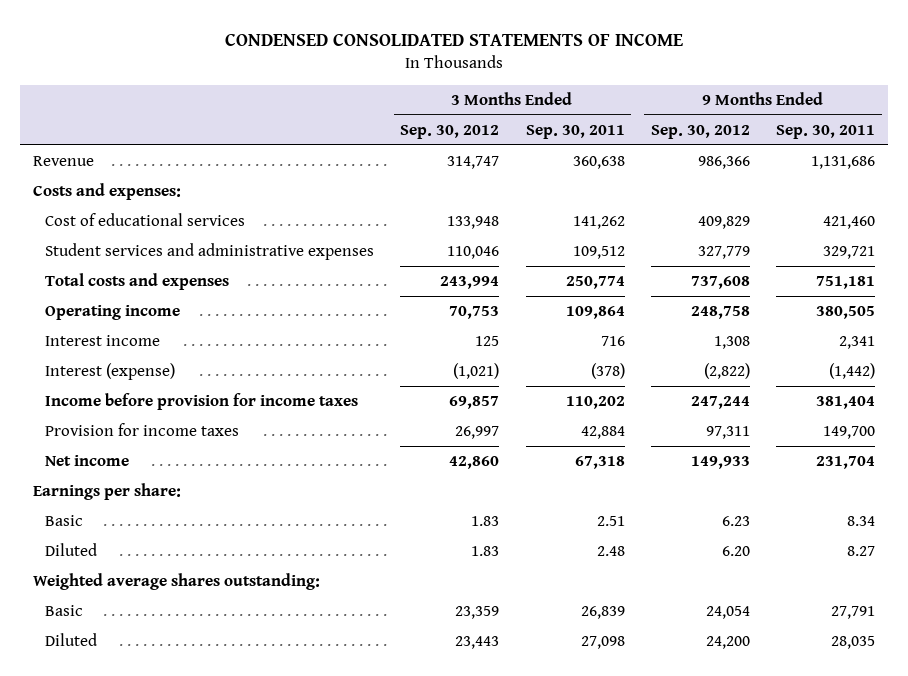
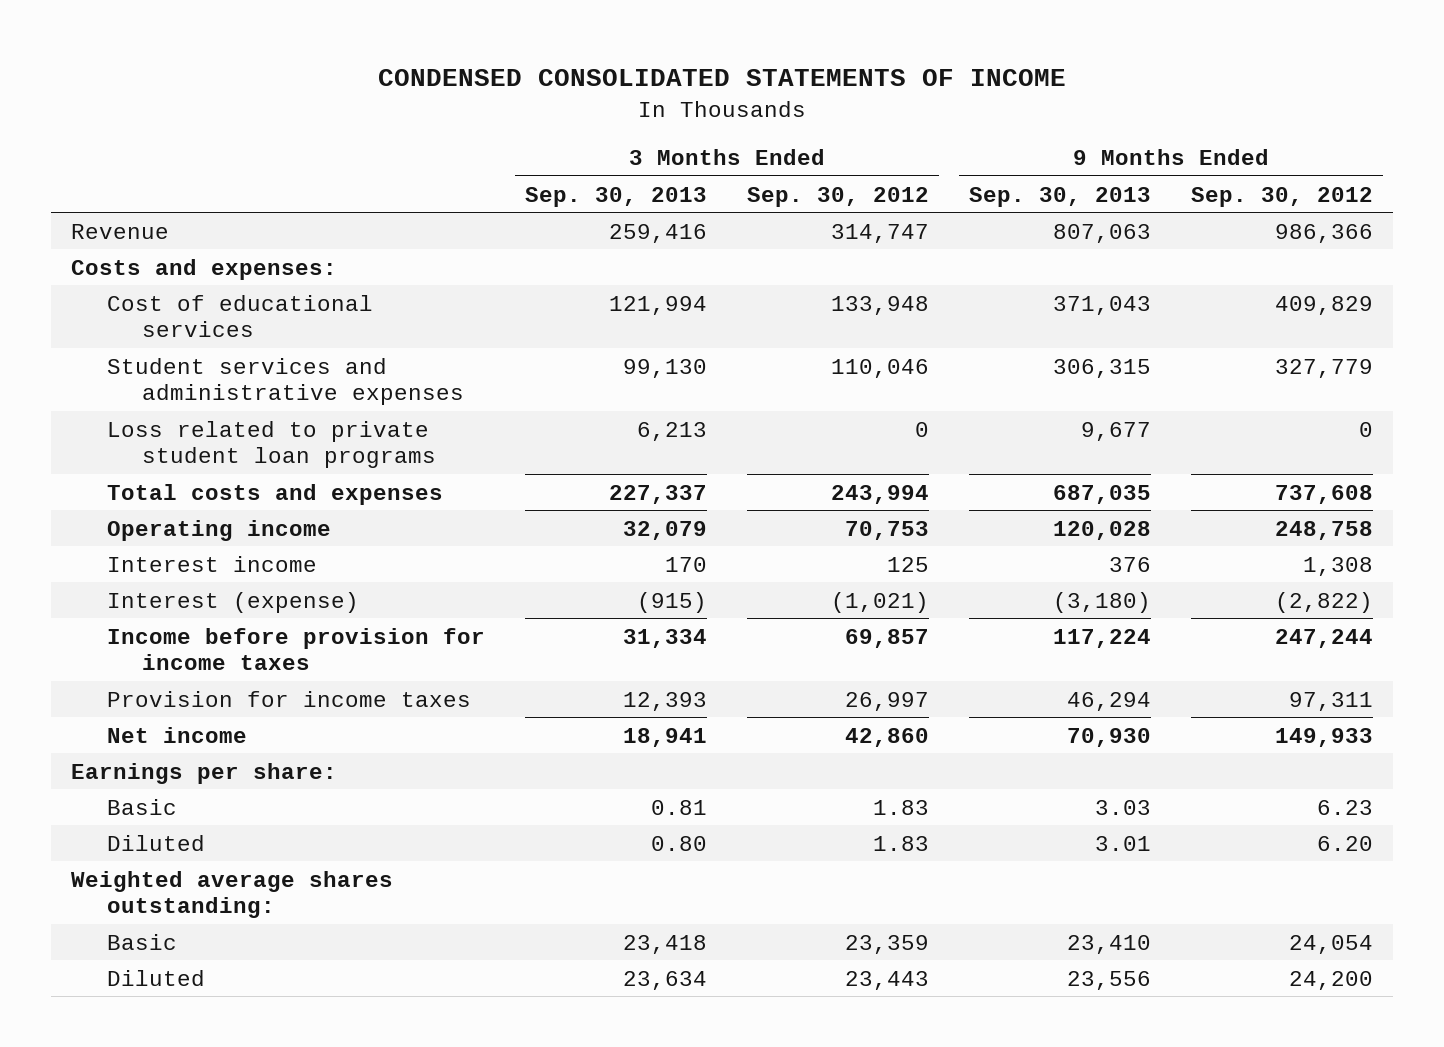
[525,124,625,139] Sep. 30, 2011 -> none
[776,124,876,139] Sep. 30, 2011 -> none
none -> [524,186,707,207] Sep. 30, 2013
none -> [969,186,1152,207] Sep. 30, 2013
none -> [106,420,437,468] Loss related to private student loan programs

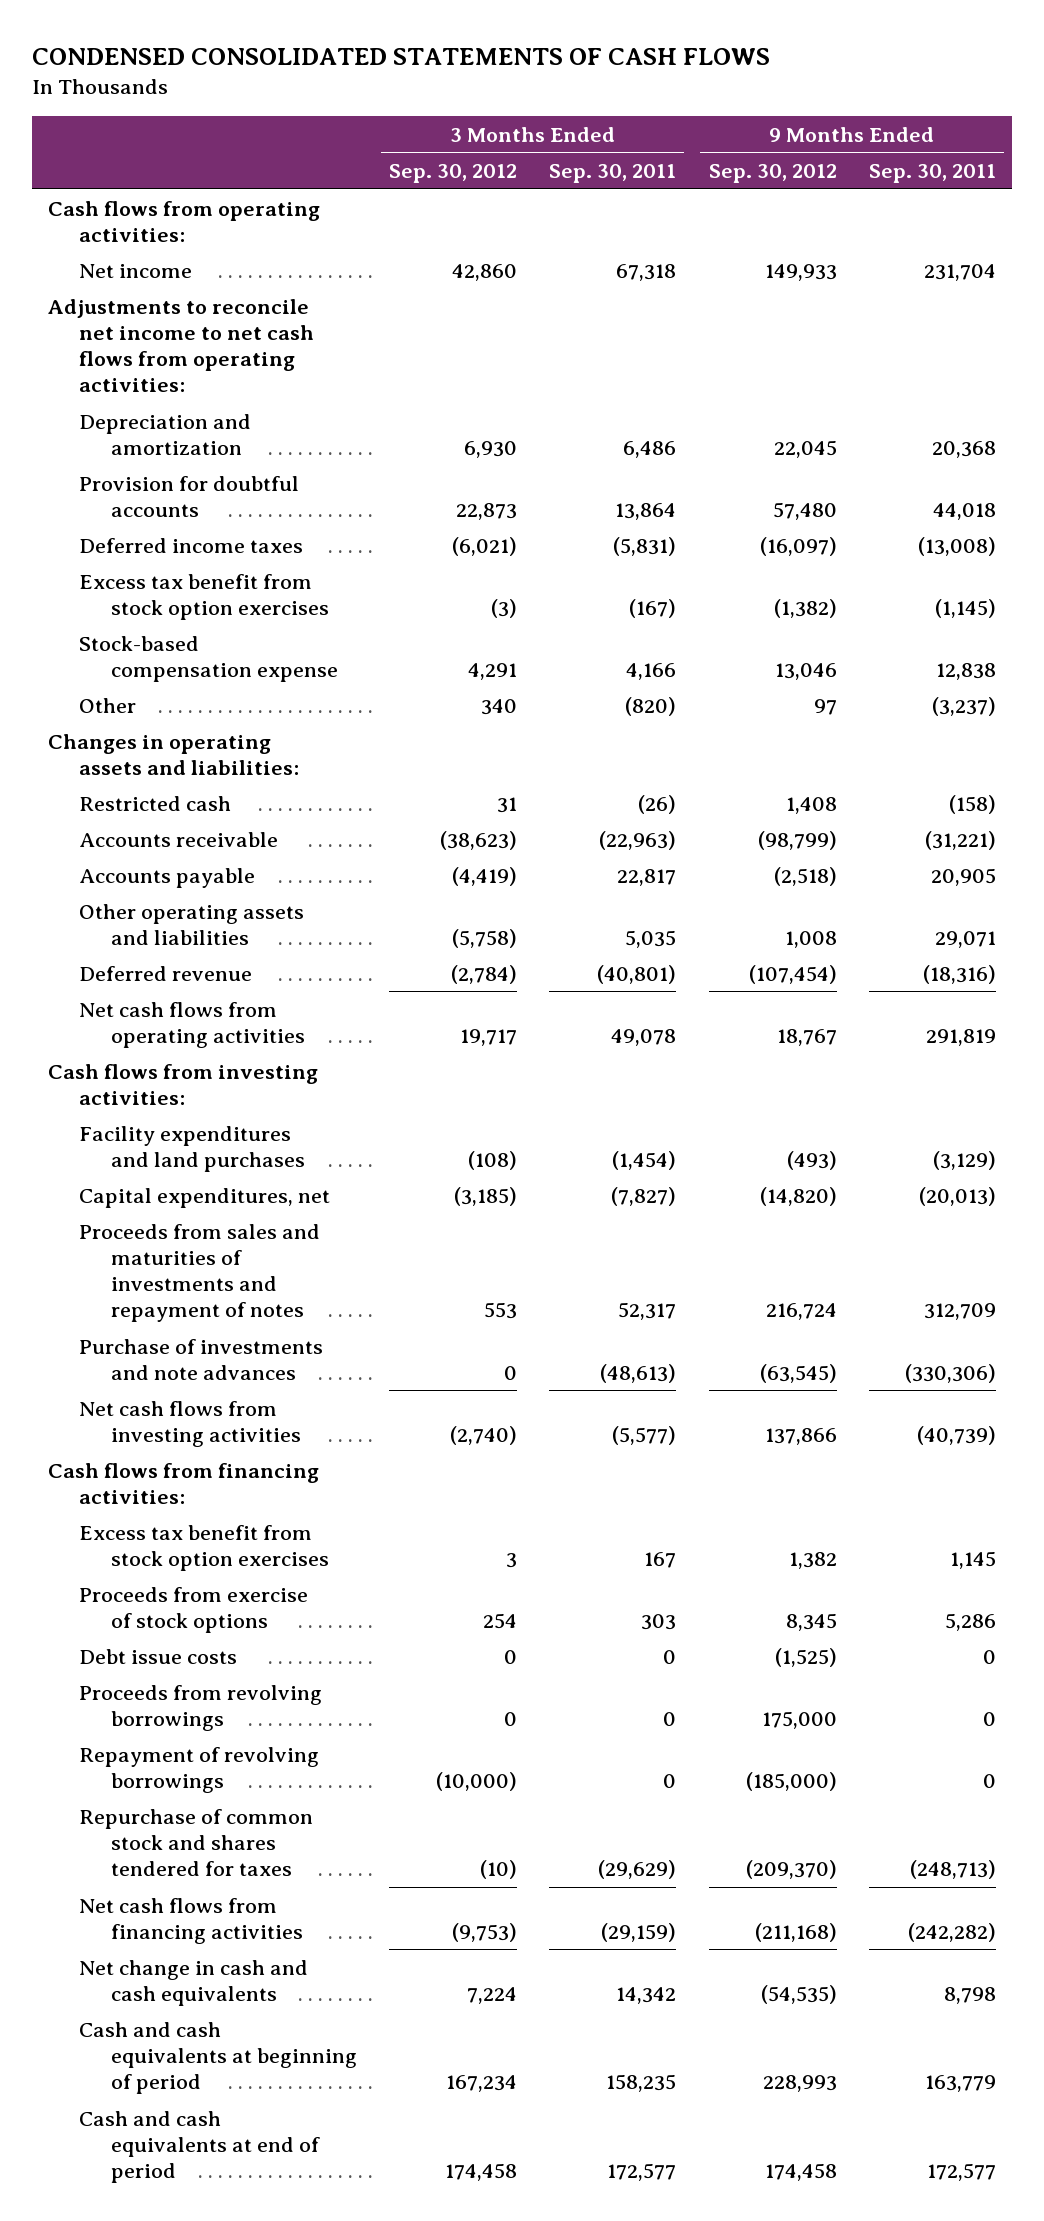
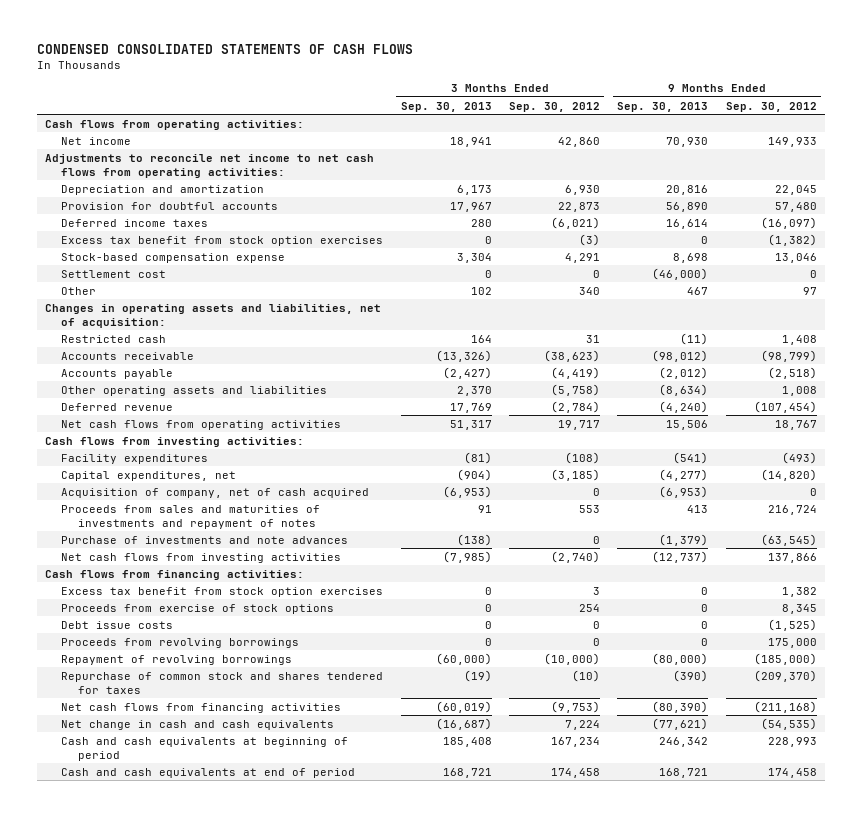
[549,164,677,184] Sep. 30, 2011 -> none
[868,164,996,184] Sep. 30, 2011 -> none
none -> [400,101,492,112] Sep. 30, 2013
none -> [617,101,709,112] Sep. 30, 2013
none -> [61,269,167,278] Settlement cost
[47,733,300,775] Changes in operating assets and liabilities: -> [45,303,382,328] Changes in operating assets and liabilities, net of acquisition:
[79,1125,305,1172] Facility expenditures and land purchases -> [61,453,209,464] Facility expenditures
none -> [61,487,370,498] Acquisition of company, net of cash acquired

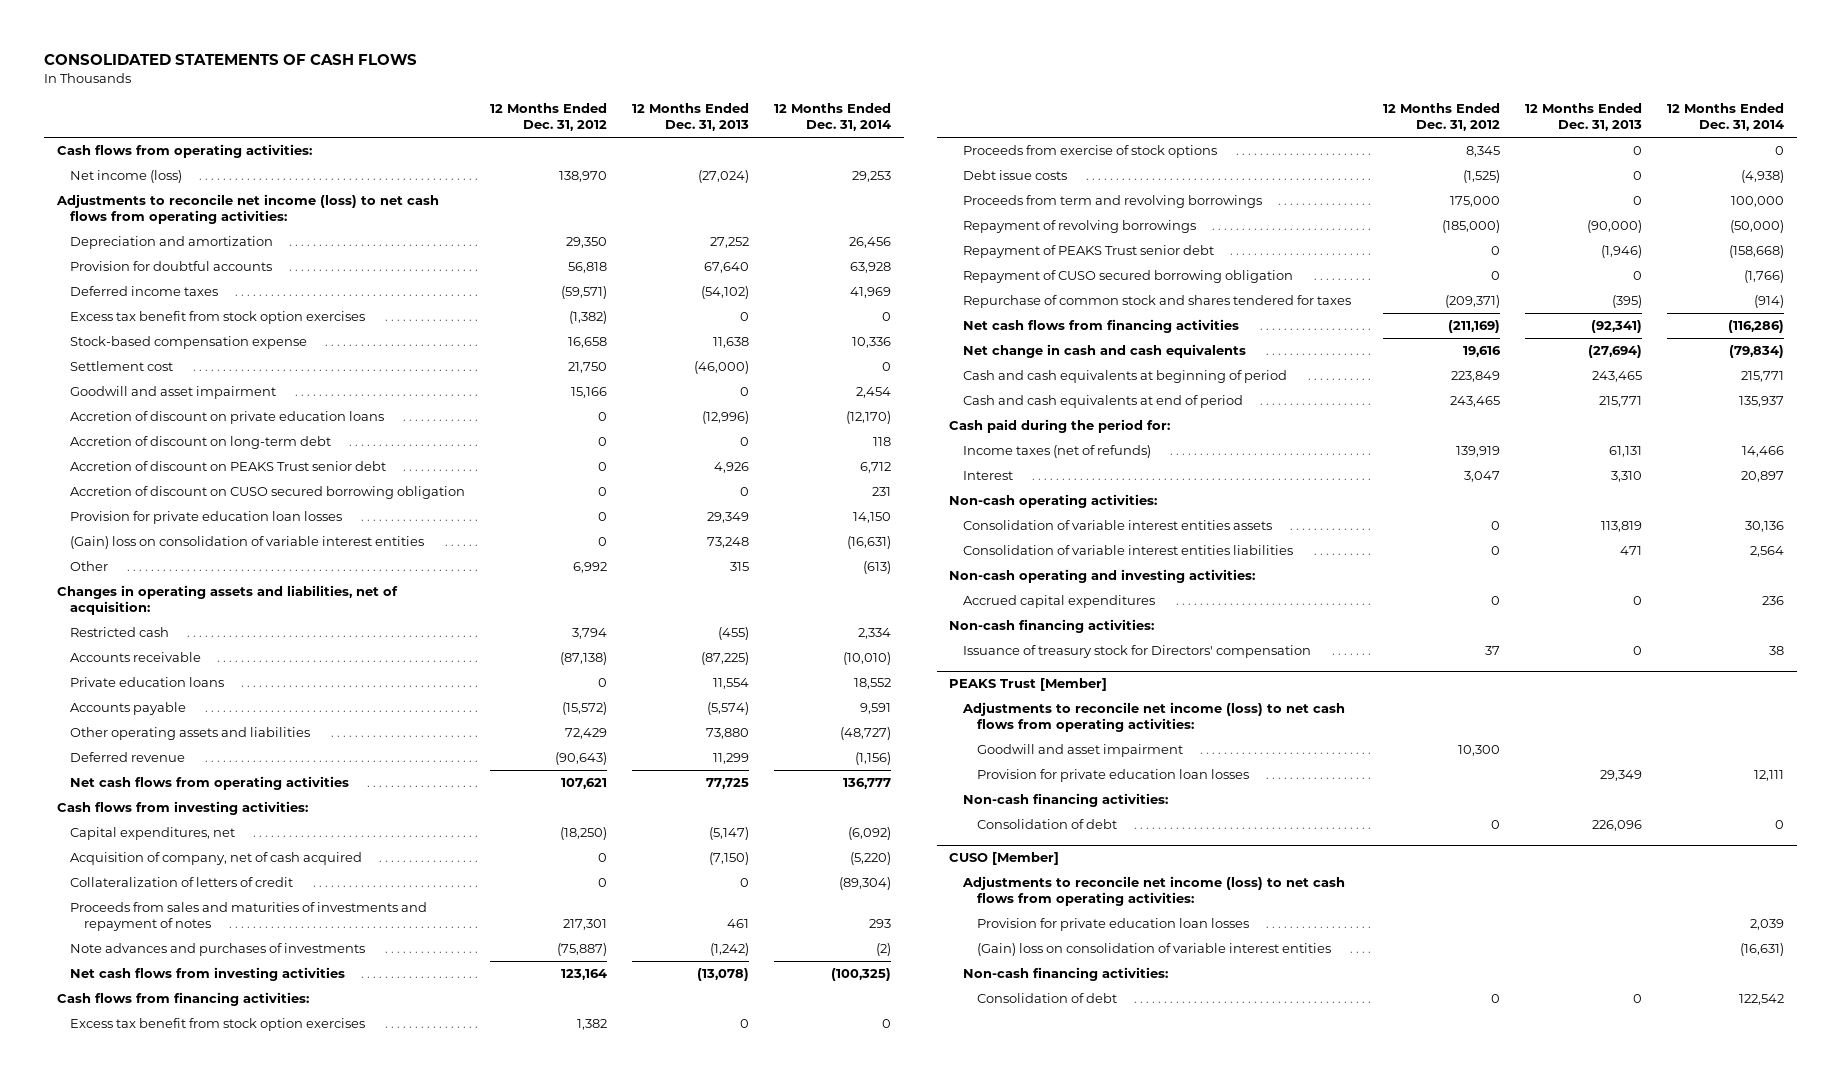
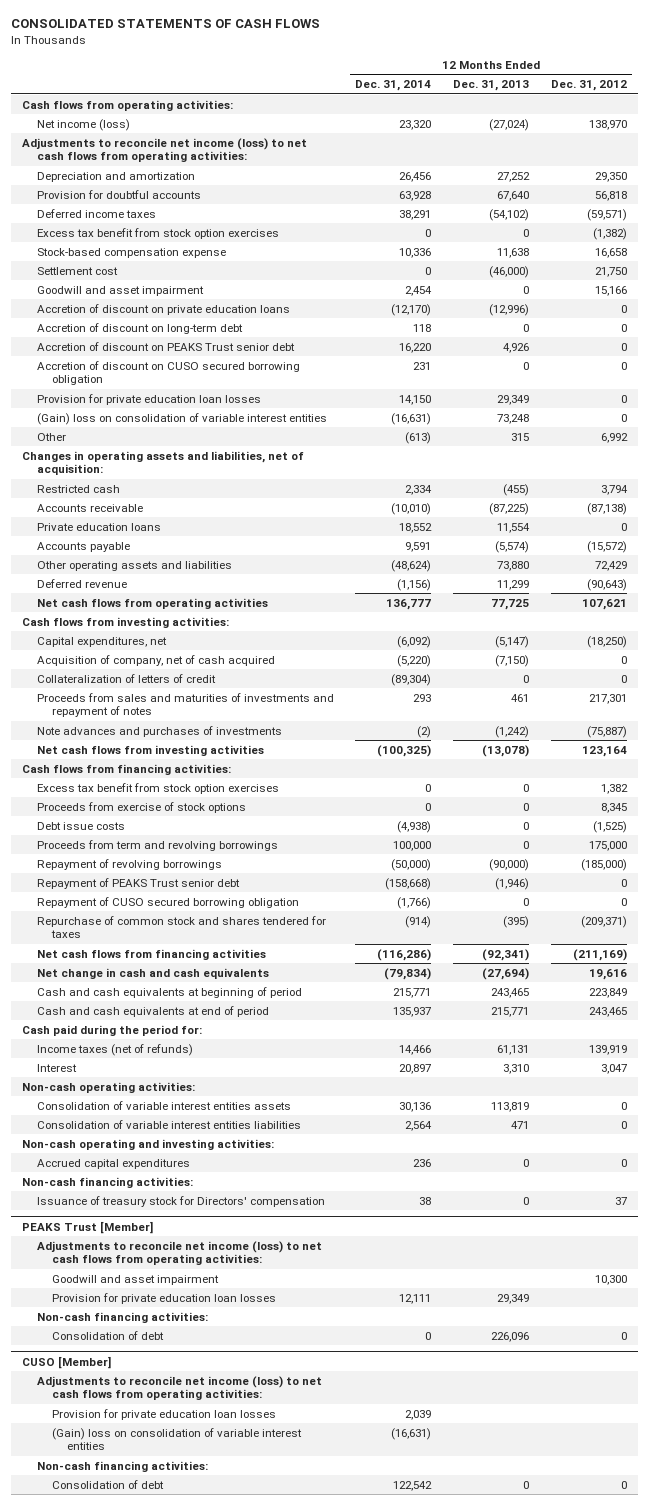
[852,171,892,183] 29,253 -> [399,119,432,130] 23,320
[850,287,892,299] 41,969 -> [399,209,432,220] 38,291
[860,462,892,474] 6,712 -> [399,342,432,353] 16,220
[840,727,892,741] (48,727) -> [391,559,432,572] (48,624)

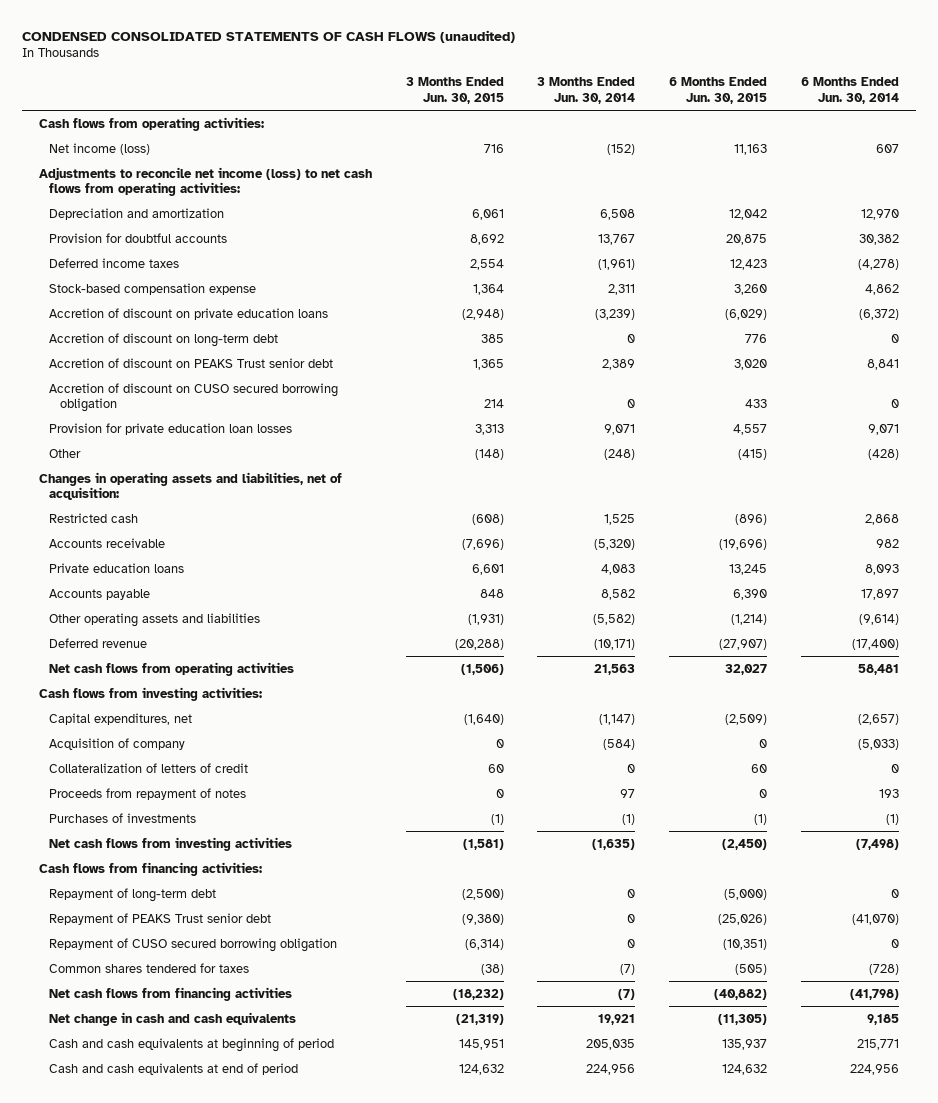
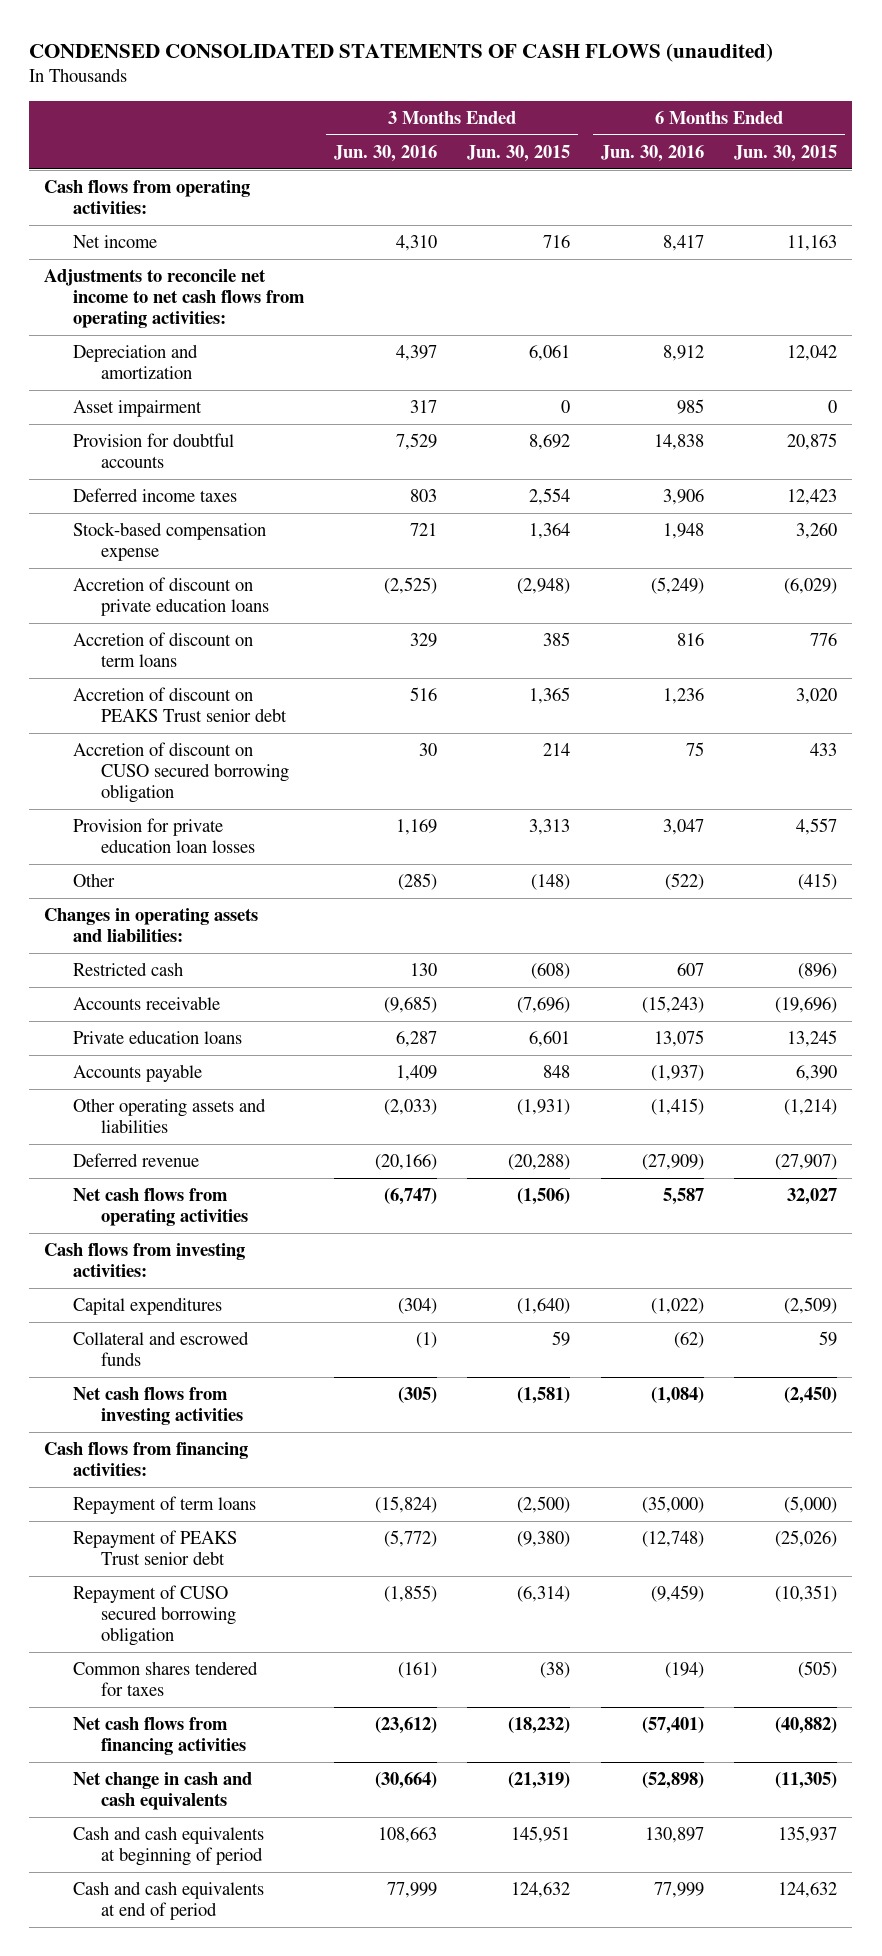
[537,77,636,104] 3 Months Ended Jun. 30, 2014 -> none
[800,77,899,104] 6 Months Ended Jun. 30, 2014 -> none
none -> [334,144,438,162] Jun. 30, 2016
none -> [600,144,704,162] Jun. 30, 2016
[49,142,151,155] Net income (loss) -> [72,235,157,249] Net income
[38,166,372,196] Adjustments to reconcile net income (loss) to net cash flows from operating activities: -> [44,269,305,329] Adjustments to reconcile net income to net cash flows from operating activities:
none -> [72,400,202,418] Asset impairment
[49,332,279,347] Accretion of discount on long-term debt -> [72,632,253,668] Accretion of discount on term loans
[38,471,342,500] Changes in operating assets and liabilities, net of acquisition: -> [44,908,259,943] Changes in operating assets and liabilities:
[49,737,186,750] Acquisition of company -> none
[49,762,249,773] Collateralization of letters of credit -> none
[49,787,247,800] Proceeds from repayment of notes -> none
[49,812,197,823] Purchases of investments -> none
[49,712,193,725] Capital expenditures, net -> [72,1297,222,1316] Capital expenditures
none -> [72,1331,249,1367] Collateral and escrowed funds
[49,887,217,902] Repayment of long-term debt -> [72,1496,256,1515] Repayment of term loans

